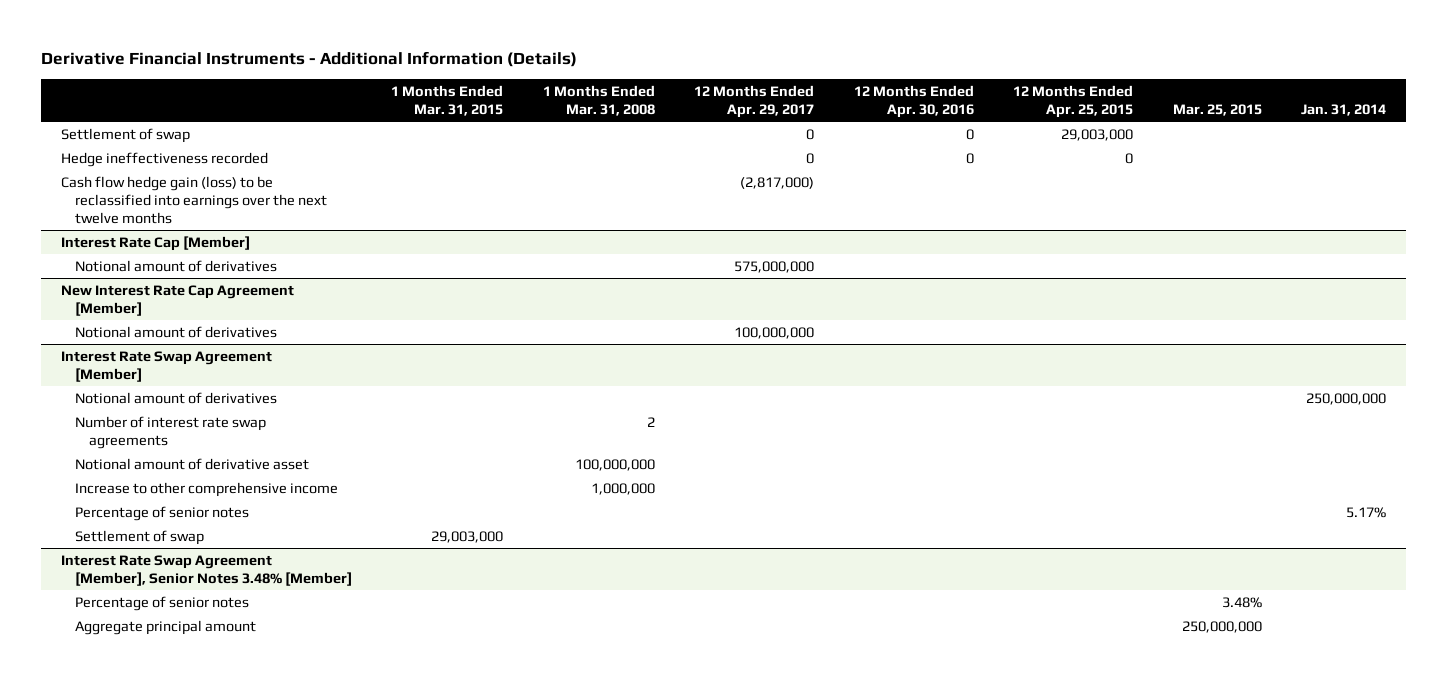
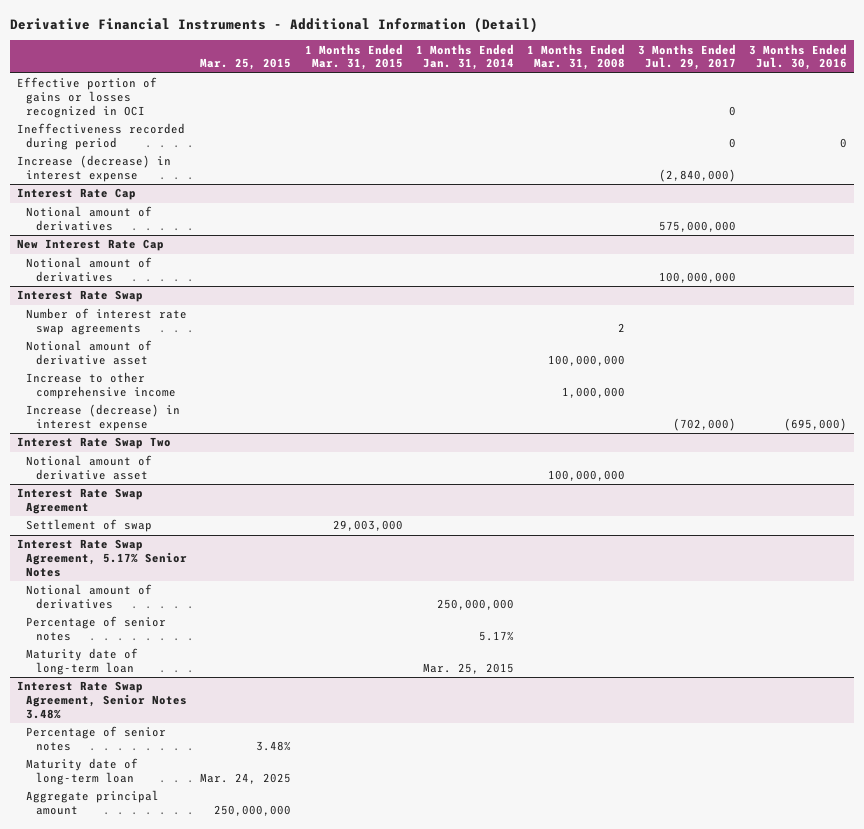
[41,51,578,68] Derivative Financial Instruments - Additional Information (Details) -> [10,16,539,33] Derivative Financial Instruments - Additional Information (Detail)
[694,84,815,118] 12 Months Ended Apr. 29, 2017 -> none
[853,84,974,118] 12 Months Ended Apr. 30, 2016 -> none
[1013,84,1134,118] 12 Months Ended Apr. 25, 2015 -> none
[1301,103,1387,116] Jan. 31, 2014 -> none
none -> [415,43,514,71] 1 Months Ended Jan. 31, 2014
none -> [638,43,737,71] 3 Months Ended Jul. 29, 2017
none -> [749,43,848,71] 3 Months Ended Jul. 30, 2016
[61,127,191,143] Settlement of swap -> none
[61,151,269,167] Hedge ineffectiveness recorded -> none
[61,175,328,224] Cash flow hedge gain (loss) to be reclassified into earnings over the next twelve months -> none
none -> [16,77,157,118] Effective portion of gains or losses recognized in OCI
none -> [16,123,185,151] Ineffectiveness recorded during period
none -> [16,155,171,183] Increase (decrease) in interest expense
[61,235,251,251] Interest Rate Cap [Member] -> [16,188,136,201] Interest Rate Cap
[61,284,295,316] New Interest Rate Cap Agreement [Member] -> [16,239,164,252] New Interest Rate Cap
[75,391,278,404] Notional amount of derivatives -> none
[75,415,267,449] Number of interest rate swap agreements -> none
[75,457,310,470] Notional amount of derivative asset -> none
[75,481,339,497] Increase to other comprehensive income -> none
[75,505,250,521] Percentage of senior notes -> none
none -> [16,290,143,303] Interest Rate Swap
none -> [26,308,188,336] Number of interest rate swap agreements
none -> [26,340,153,366] Notional amount of derivative asset
none -> [26,372,176,400] Increase to other comprehensive income
none -> [26,404,181,432] Increase (decrease) in interest expense
none -> [16,437,171,450] Interest Rate Swap Two
none -> [26,455,153,481] Notional amount of derivative asset
[61,350,273,382] Interest Rate Swap Agreement [Member] -> [16,488,143,515] Interest Rate Swap Agreement
none -> [16,539,188,577] Interest Rate Swap Agreement, 5.17% Senior Notes
none -> [26,584,153,610] Notional amount of derivatives
none -> [26,616,167,642] Percentage of senior notes
none -> [26,648,139,676] Maturity date of long-term loan
[61,554,353,586] Interest Rate Swap Agreement [Member], Senior Notes 3.48% [Member] -> [16,681,188,719] Interest Rate Swap Agreement, Senior Notes 3.48%
none -> [26,758,139,786] Maturity date of long-term loan

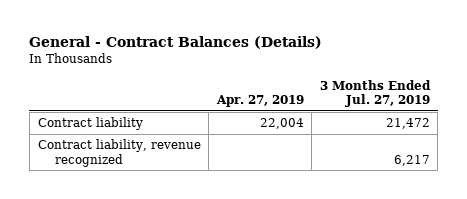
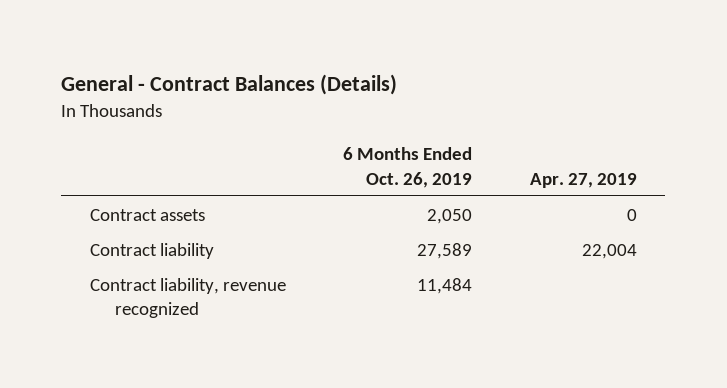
[319,79,431,108] 3 Months Ended Jul. 27, 2019 -> none
none -> [343,146,473,188] 6 Months Ended Oct. 26, 2019
none -> [89,208,205,221] Contract assets

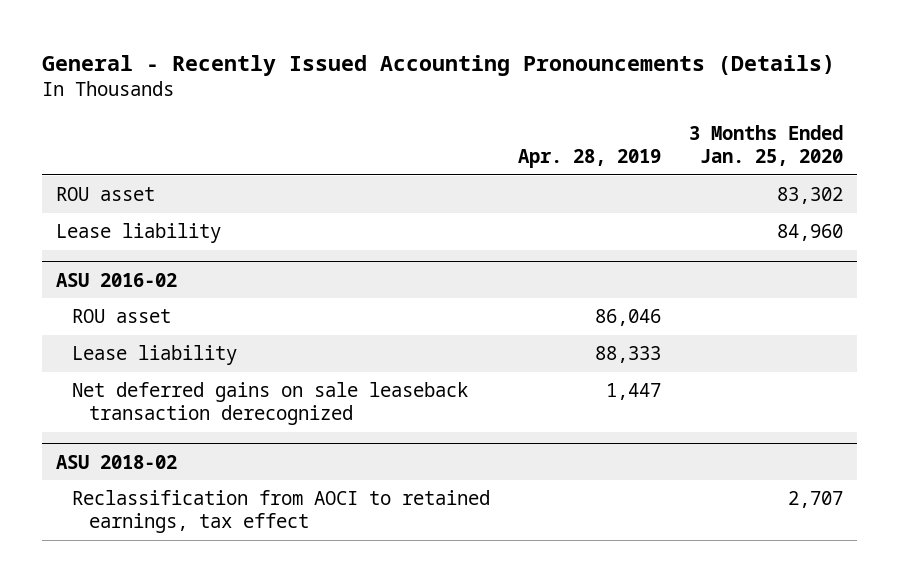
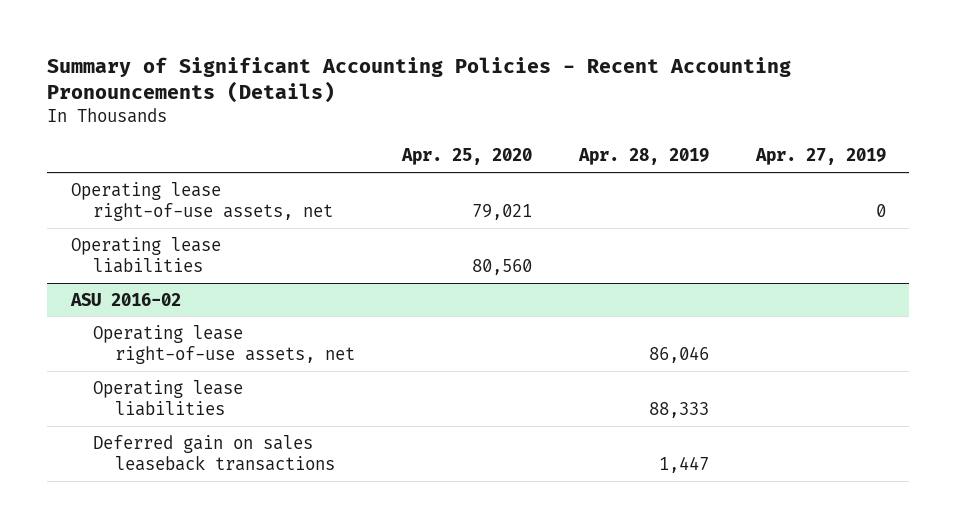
[41,55,835,77] General - Recently Issued Accounting Pronouncements (Details) -> [47,57,792,104] Summary of Significant Accounting Policies - Recent Accounting Pronouncements (Details)
[688,125,843,167] 3 Months Ended Jan. 25, 2020 -> none
none -> [401,148,533,166] Apr. 25, 2020
none -> [754,148,886,166] Apr. 27, 2019
[55,187,155,202] ROU asset -> [70,181,334,221] Operating lease right-of-use assets, net
[55,223,221,244] Lease liability -> [70,236,221,273] Operating lease liabilities
[55,454,177,469] ASU 2018-02 -> none
[72,490,491,534] Reclassification from AOCI to retained earnings, tax effect -> none
[72,309,172,324] ROU asset -> [93,324,356,364] Operating lease right-of-use assets, net
[72,345,238,366] Lease liability -> [93,379,244,416] Operating lease liabilities
[72,382,469,426] Net deferred gains on sale leaseback transaction derecognized -> [93,434,336,471] Deferred gain on sales leaseback transactions

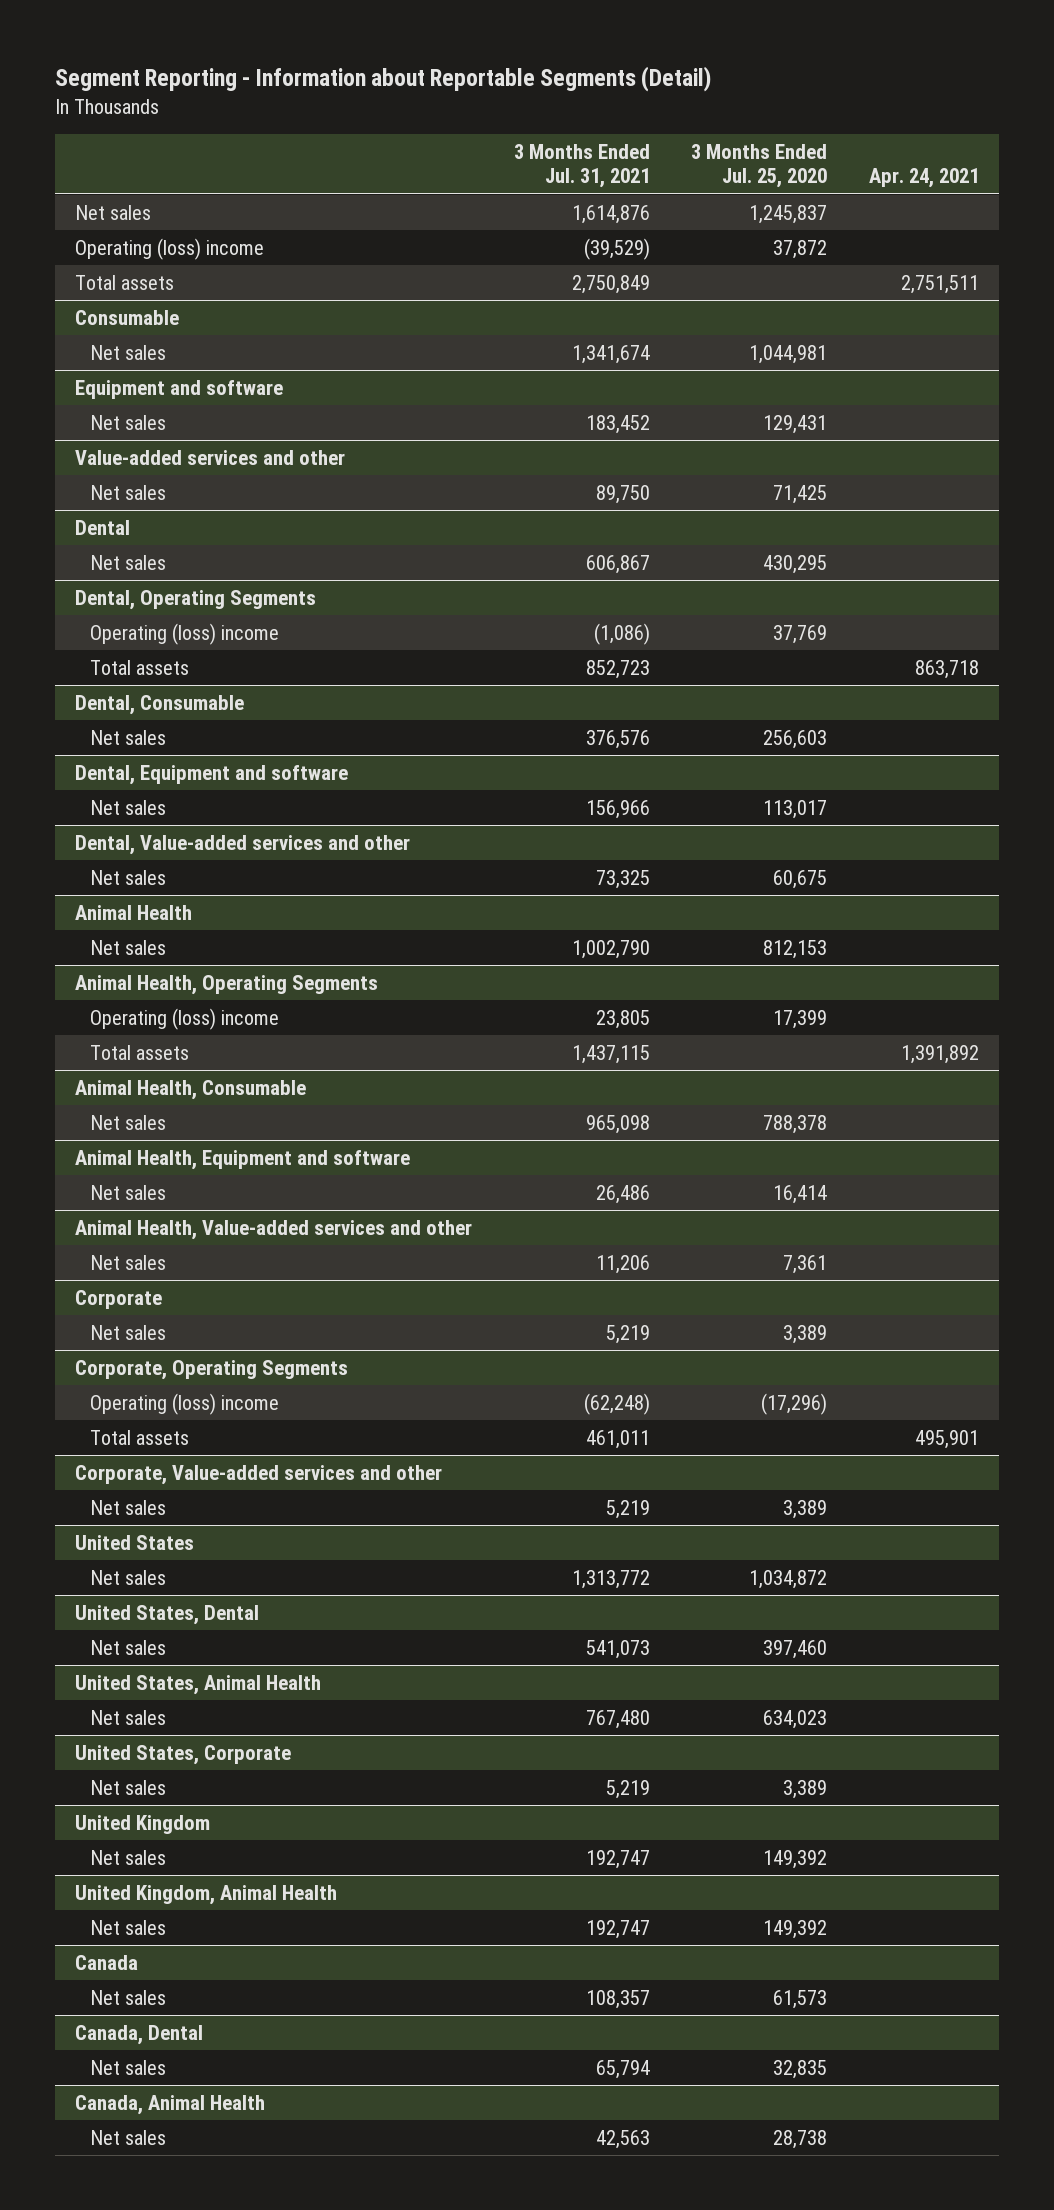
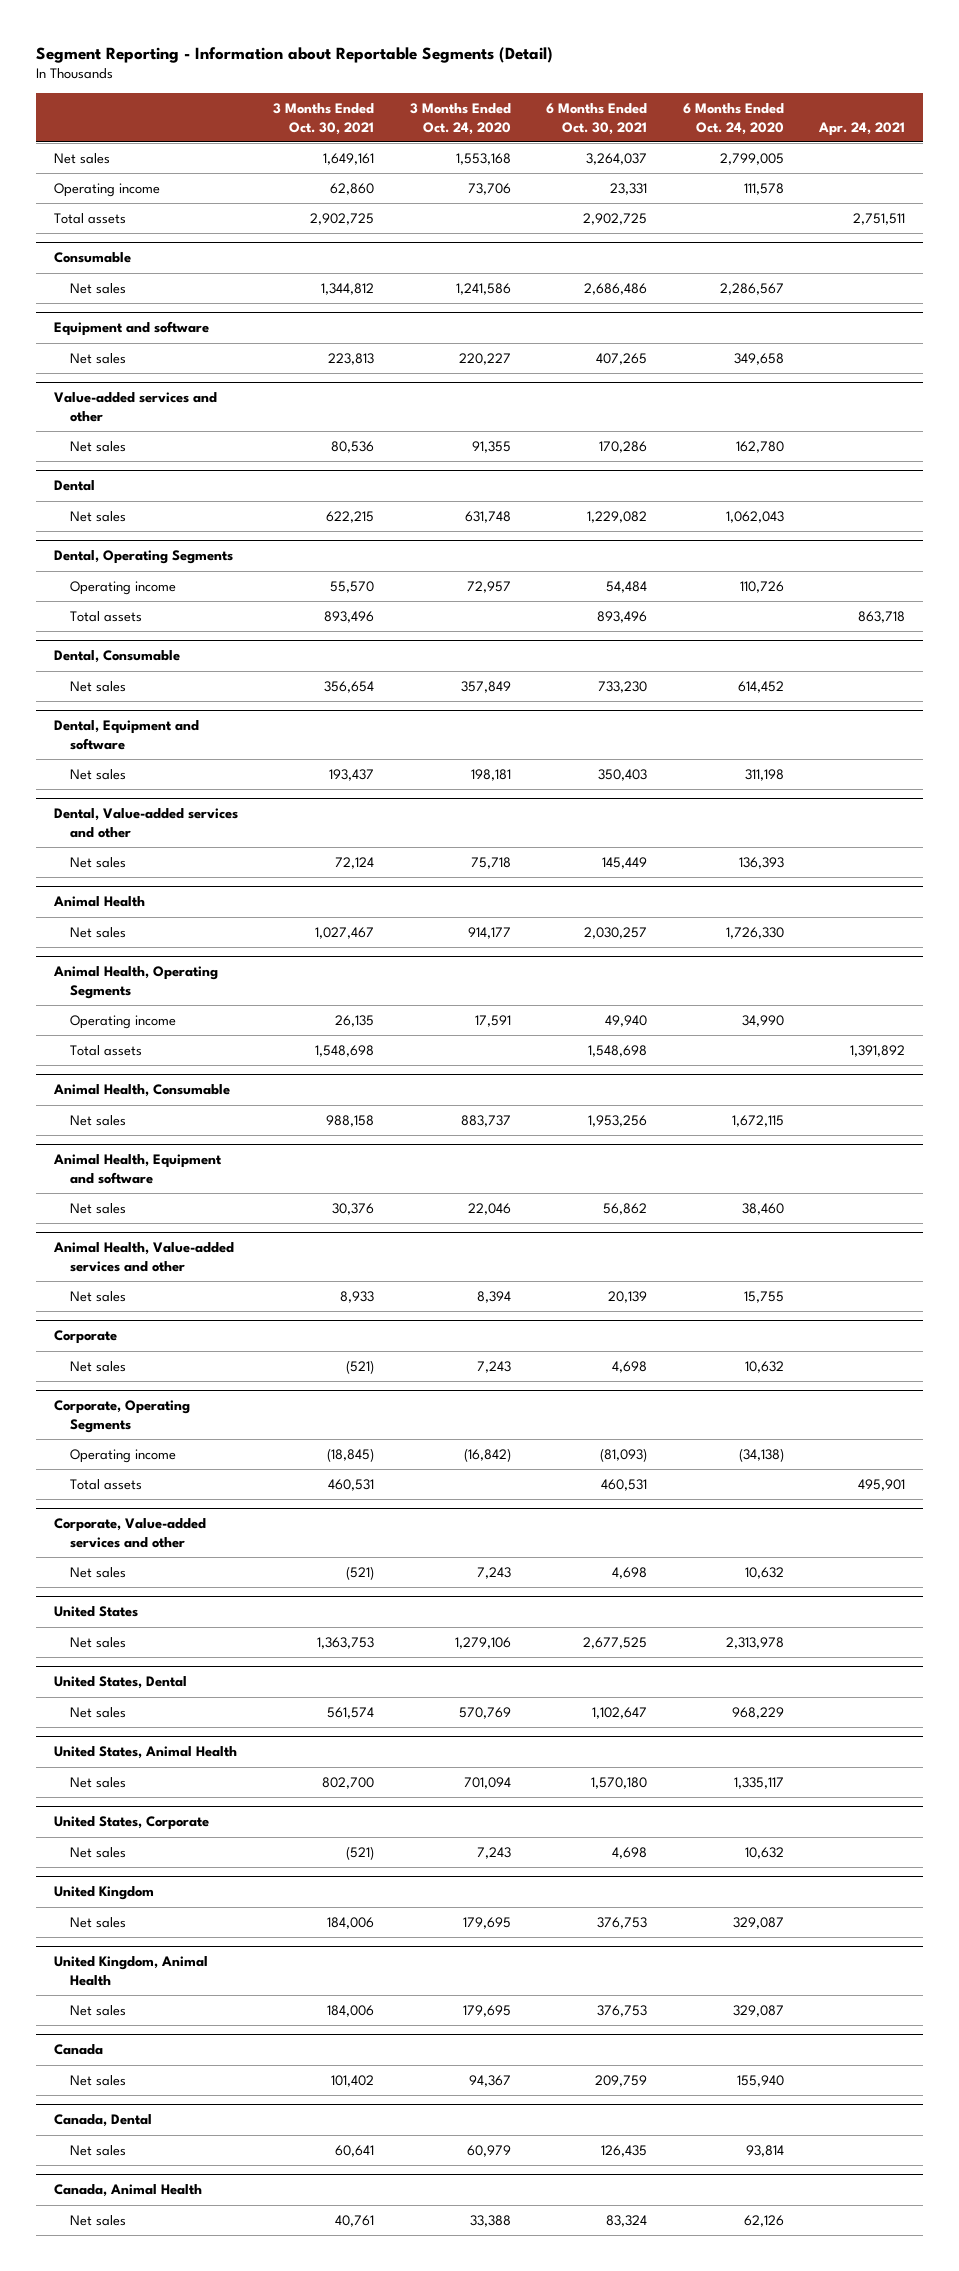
[513,144,650,189] 3 Months Ended Jul. 31, 2021 -> none
[691,144,828,189] 3 Months Ended Jul. 25, 2020 -> none
none -> [273,103,375,135] 3 Months Ended Oct. 30, 2021
none -> [409,103,511,135] 3 Months Ended Oct. 24, 2020
none -> [546,103,648,135] 6 Months Ended Oct. 30, 2021
none -> [682,103,784,135] 6 Months Ended Oct. 24, 2020
[75,237,265,260] Operating (loss) income -> [53,182,160,197] Operating income
[90,622,280,645] Operating (loss) income -> [69,580,176,595] Operating income
[90,1007,280,1030] Operating (loss) income -> [69,1014,176,1029] Operating income
[90,1392,280,1415] Operating (loss) income -> [69,1448,176,1463] Operating income

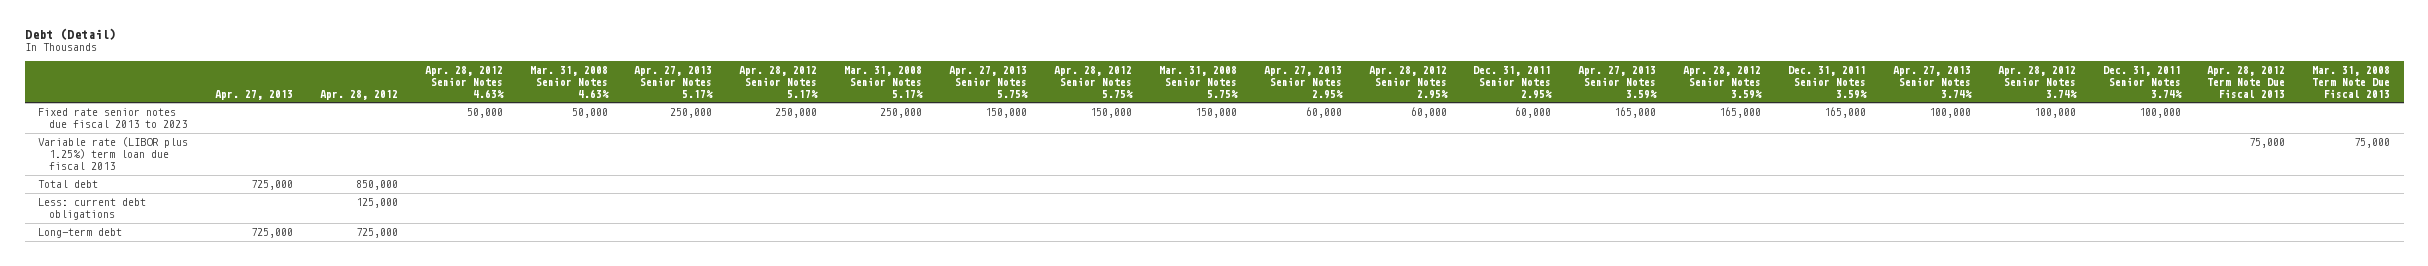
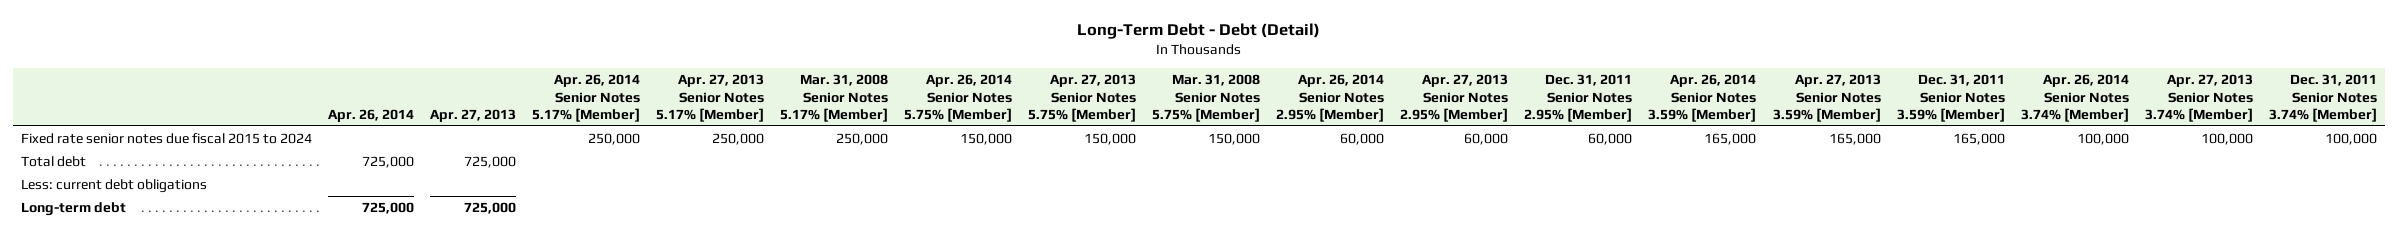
[24,27,116,40] Debt (Detail) -> [1076,22,1320,39] Long-Term Debt - Debt (Detail)
[319,89,398,100] Apr. 28, 2012 -> none
[424,65,504,98] Apr. 28, 2012 Senior Notes 4.63% -> none
[529,65,609,98] Mar. 31, 2008 Senior Notes 4.63% -> none
[634,65,714,98] Apr. 27, 2013 Senior Notes 5.17% -> none
[739,65,819,98] Apr. 28, 2012 Senior Notes 5.17% -> none
[844,65,924,98] Mar. 31, 2008 Senior Notes 5.17% -> none
[949,65,1029,98] Apr. 27, 2013 Senior Notes 5.75% -> none
[1053,65,1133,98] Apr. 28, 2012 Senior Notes 5.75% -> none
[1158,65,1238,98] Mar. 31, 2008 Senior Notes 5.75% -> none
[1263,65,1343,99] Apr. 27, 2013 Senior Notes 2.95% -> none
[1368,65,1448,99] Apr. 28, 2012 Senior Notes 2.95% -> none
[1473,65,1553,99] Dec. 31, 2011 Senior Notes 2.95% -> none
[1578,65,1658,99] Apr. 27, 2013 Senior Notes 3.59% -> none
[1683,65,1763,99] Apr. 28, 2012 Senior Notes 3.59% -> none
[1788,65,1868,99] Dec. 31, 2011 Senior Notes 3.59% -> none
[1892,65,1972,98] Apr. 27, 2013 Senior Notes 3.74% -> none
[1997,65,2077,98] Apr. 28, 2012 Senior Notes 3.74% -> none
[2102,65,2182,98] Dec. 31, 2011 Senior Notes 3.74% -> none
[2207,65,2286,98] Apr. 28, 2012 Term Note Due Fiscal 2013 -> none
[2312,65,2391,98] Mar. 31, 2008 Term Note Due Fiscal 2013 -> none
none -> [327,109,414,123] Apr. 26, 2014
none -> [531,73,640,123] Apr. 26, 2014 Senior Notes 5.17% [Member]
none -> [655,73,764,123] Apr. 27, 2013 Senior Notes 5.17% [Member]
none -> [779,73,888,123] Mar. 31, 2008 Senior Notes 5.17% [Member]
none -> [904,73,1013,123] Apr. 26, 2014 Senior Notes 5.75% [Member]
none -> [1028,73,1137,123] Apr. 27, 2013 Senior Notes 5.75% [Member]
none -> [1152,73,1261,123] Mar. 31, 2008 Senior Notes 5.75% [Member]
none -> [1276,73,1385,123] Apr. 26, 2014 Senior Notes 2.95% [Member]
none -> [1400,73,1509,123] Apr. 27, 2013 Senior Notes 2.95% [Member]
none -> [1524,73,1633,123] Dec. 31, 2011 Senior Notes 2.95% [Member]
none -> [1648,73,1757,123] Apr. 26, 2014 Senior Notes 3.59% [Member]
none -> [1772,73,1881,123] Apr. 27, 2013 Senior Notes 3.59% [Member]
none -> [1896,73,2005,123] Dec. 31, 2011 Senior Notes 3.59% [Member]
none -> [2020,73,2129,123] Apr. 26, 2014 Senior Notes 3.74% [Member]
none -> [2144,73,2253,123] Apr. 27, 2013 Senior Notes 3.74% [Member]
none -> [2268,73,2377,123] Dec. 31, 2011 Senior Notes 3.74% [Member]
[38,137,189,170] Variable rate (LIBOR plus 1.25%) term loan due fiscal 2013 -> none
[38,108,187,129] Fixed rate senior notes due fiscal 2013 to 2023 -> [20,133,312,145] Fixed rate senior notes due fiscal 2015 to 2024

